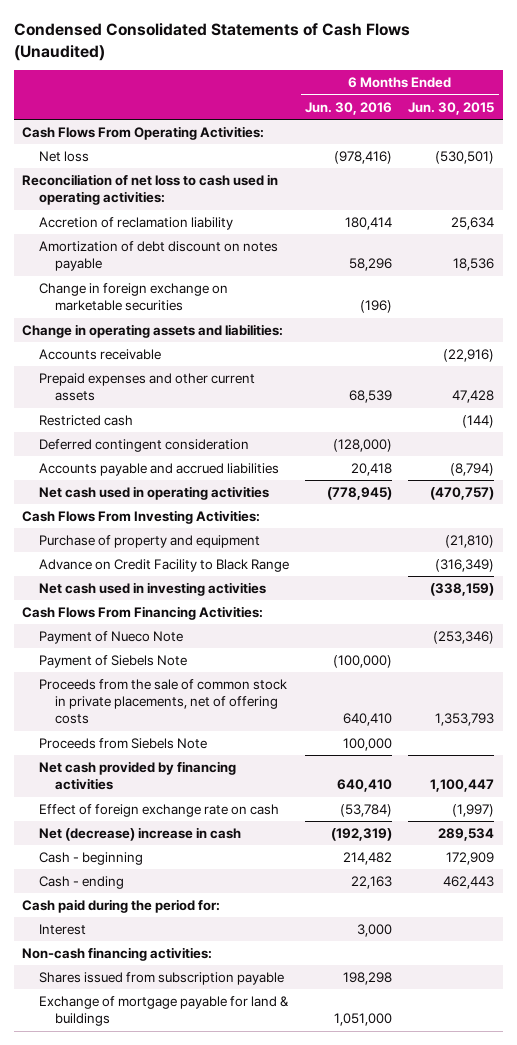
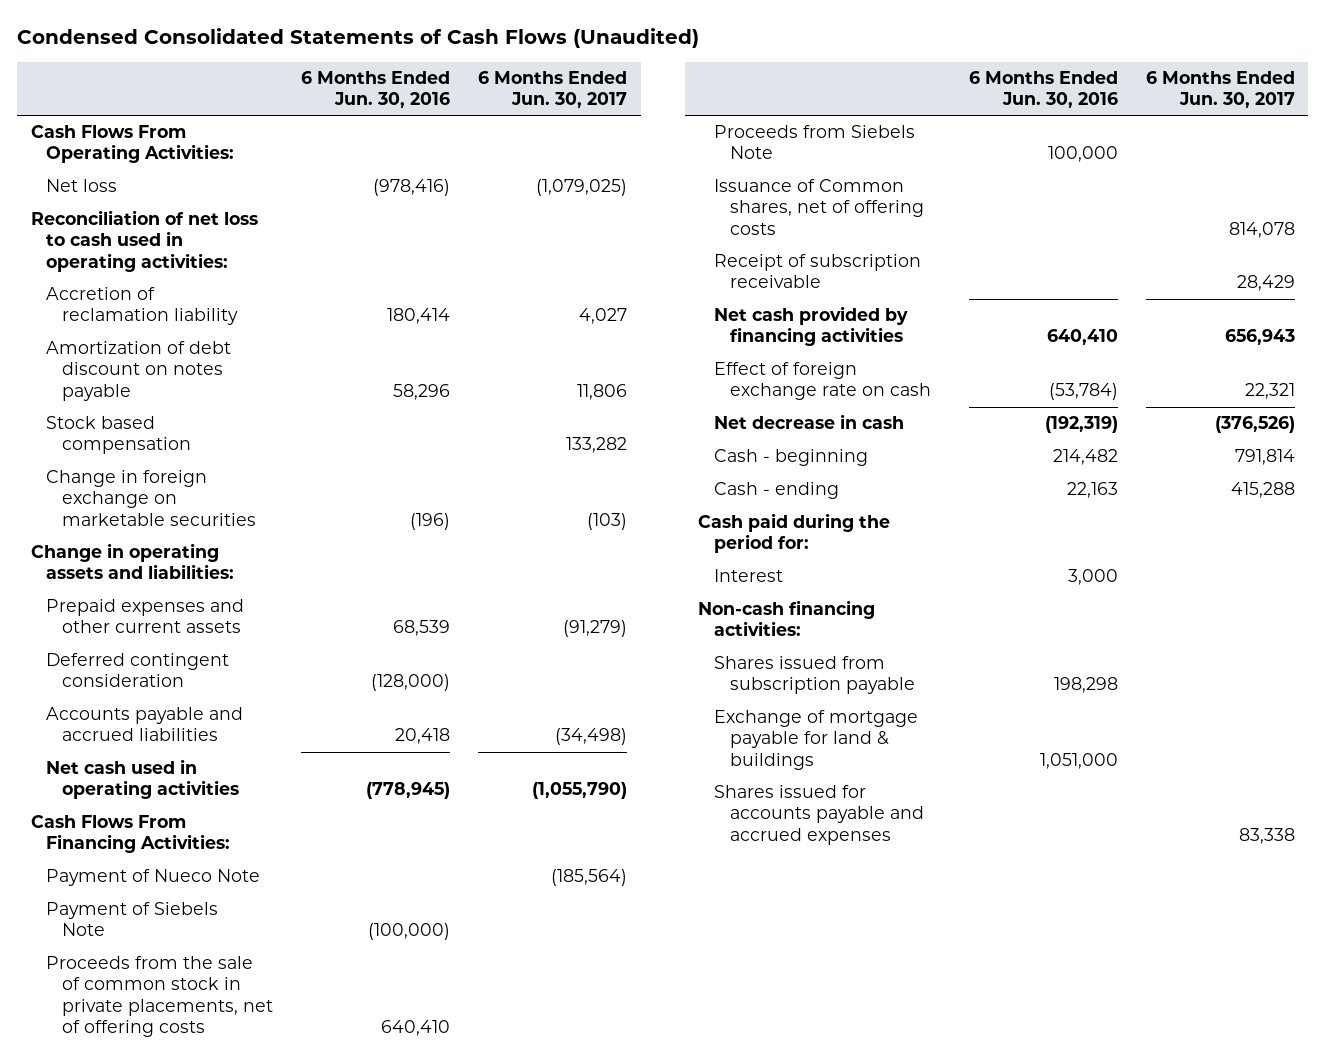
[408,101,495,115] Jun. 30, 2015 -> none
none -> [477,70,627,108] 6 Months Ended Jun. 30, 2017
none -> [46,416,192,455] Stock based compensation
[38,349,161,361] Accounts receivable -> none
[38,415,133,427] Restricted cash -> none
[22,510,261,525] Cash Flows From Investing Activities: -> none
[38,535,260,549] Purchase of property and equipment -> none
[38,559,289,573] Advance on Credit Facility to Black Range -> none
[38,582,266,597] Net cash used in investing activities -> none
none -> [714,179,924,235] Issuance of Common shares, net of offering costs
none -> [714,254,922,289] Receipt of subscription receivable
[38,827,241,842] Net (decrease) increase in cash -> [714,414,905,430] Net decrease in cash
none -> [714,785,924,845] Shares issued for accounts payable and accrued expenses

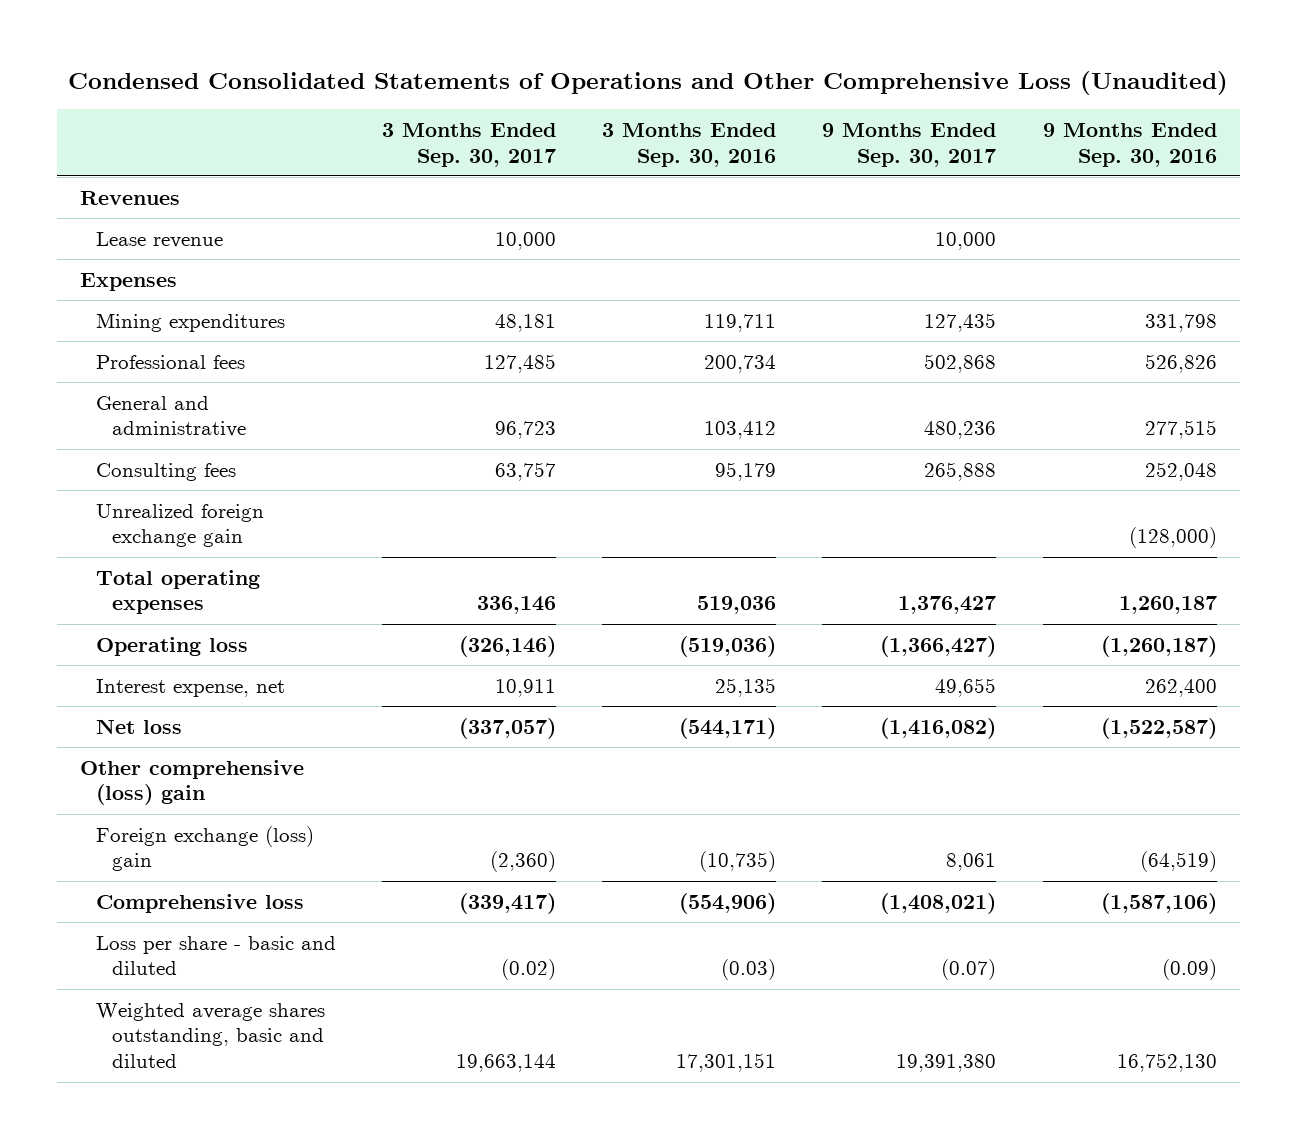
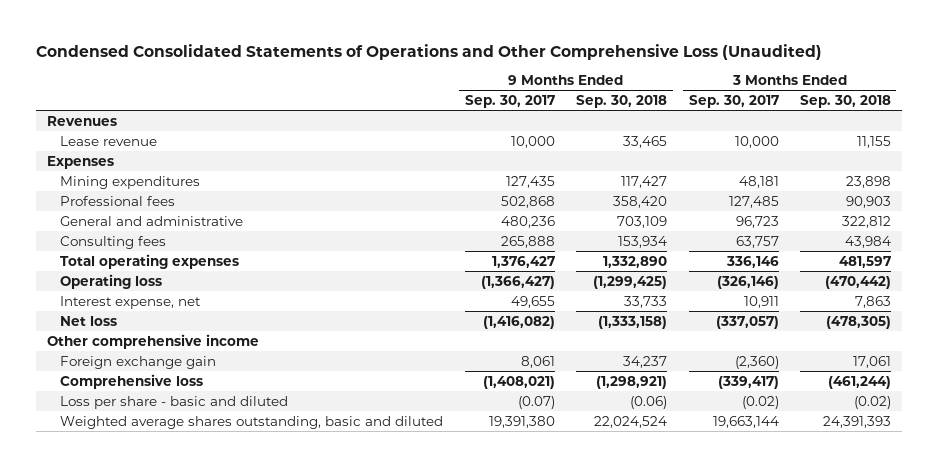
[602,122,777,167] 3 Months Ended Sep. 30, 2016 -> none
[1042,122,1217,167] 9 Months Ended Sep. 30, 2016 -> none
none -> [576,95,668,109] Sep. 30, 2018
none -> [800,95,892,109] Sep. 30, 2018
[95,503,264,548] Unrealized foreign exchange gain -> none
[79,759,304,806] Other comprehensive (loss) gain -> [46,333,259,349] Other comprehensive income
[95,825,314,872] Foreign exchange (loss) gain -> [60,355,217,369] Foreign exchange gain

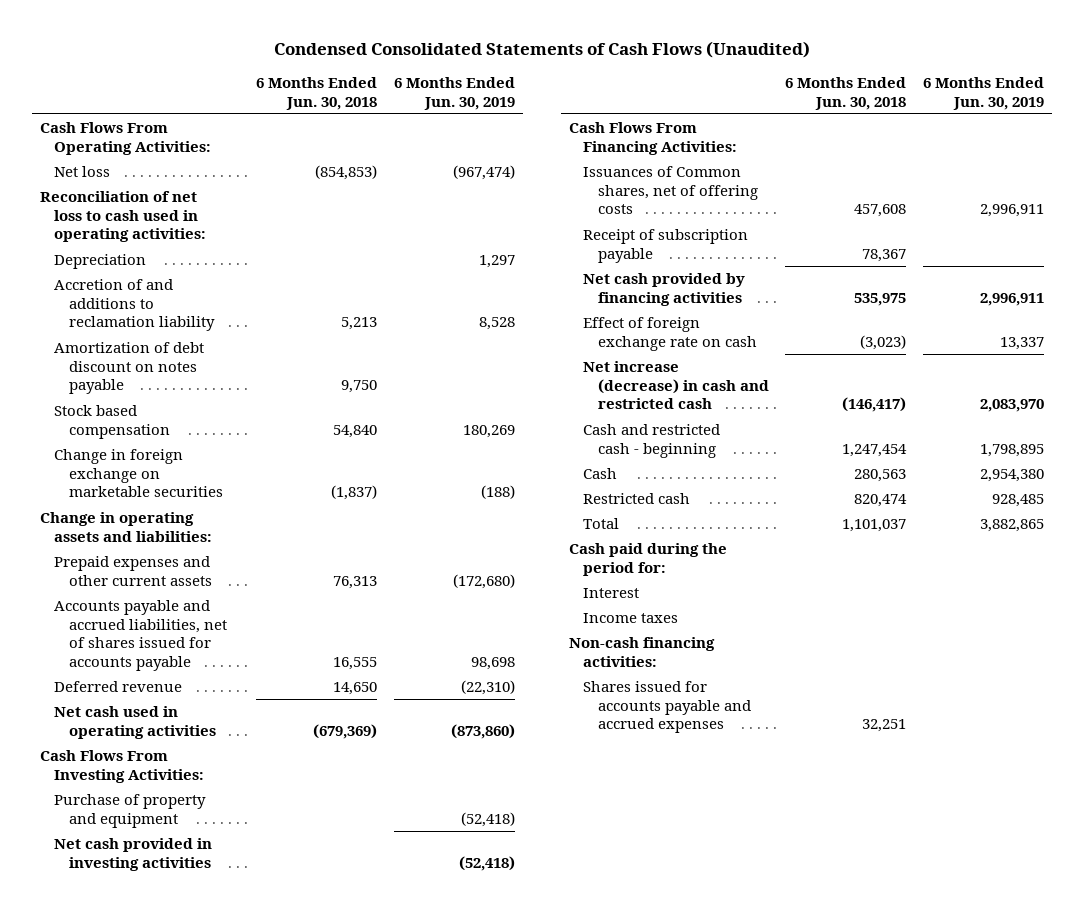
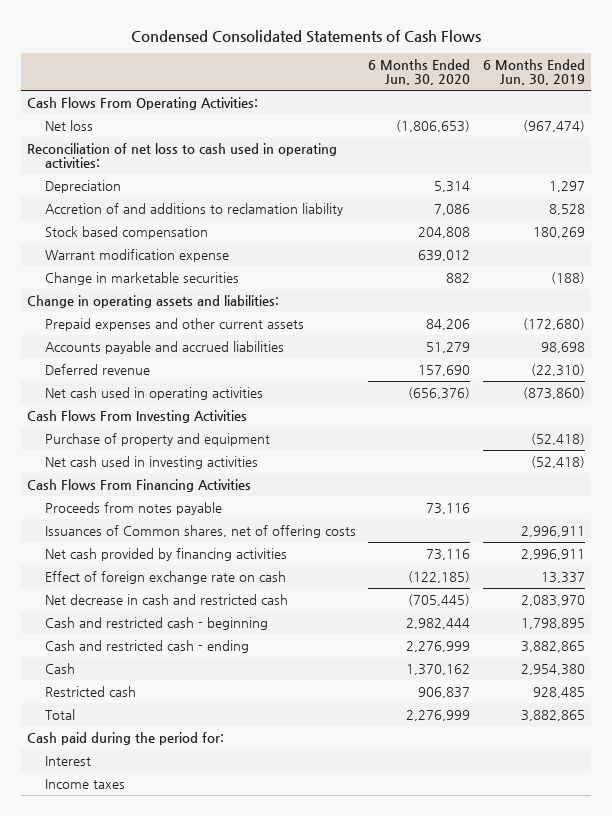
[274,40,811,58] Condensed Consolidated Statements of Cash Flows (Unaudited) -> [131,29,482,43] Condensed Consolidated Statements of Cash Flows
[256,76,378,110] 6 Months Ended Jun. 30, 2018 -> none
none -> [368,58,471,86] 6 Months Ended Jun. 30, 2020
[54,341,205,395] Amortization of debt discount on notes payable -> none
none -> [44,248,229,262] Warrant modification expense
[54,448,223,498] Change in foreign exchange on marketable securities -> [44,271,239,285] Change in marketable securities
[54,599,227,672] Accounts payable and accrued liabilities, net of shares issued for accounts payable -> [44,340,284,354] Accounts payable and accrued liabilities
[40,749,205,783] Cash Flows From Investing Activities: -> [27,409,248,423] Cash Flows From Investing Activities
[54,837,213,871] Net cash provided in investing activities -> [44,455,258,469] Net cash used in investing activities
[569,121,738,155] Cash Flows From Financing Activities: -> [27,478,252,492] Cash Flows From Financing Activities
none -> [44,501,222,515] Proceeds from notes payable
[583,228,749,263] Receipt of subscription payable -> none
[583,360,769,410] Net increase (decrease) in cash and restricted cash -> [44,593,288,605] Net decrease in cash and restricted cash
none -> [44,639,249,653] Cash and restricted cash - ending
[569,636,716,667] Non-cash financing activities: -> none
[583,680,751,734] Shares issued for accounts payable and accrued expenses -> none

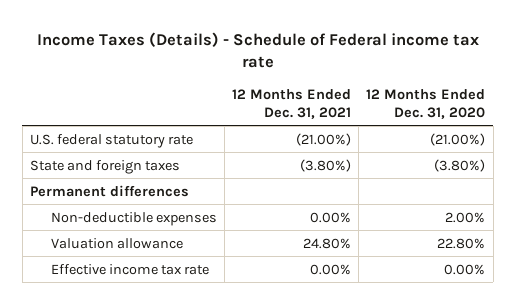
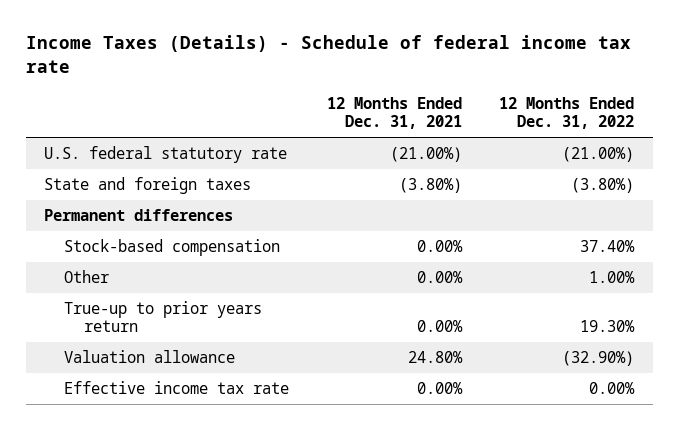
[36,31,479,69] Income Taxes (Details) - Schedule of Federal income tax rate -> [25,35,631,73] Income Taxes (Details) - Schedule of federal income tax rate
[366,89,486,119] 12 Months Ended Dec. 31, 2020 -> none
none -> [498,97,634,130] 12 Months Ended Dec. 31, 2022
[50,211,217,226] Non-deductible expenses -> none
none -> [64,238,281,256] Stock-based compensation
none -> [64,269,110,283] Other
none -> [64,300,263,333] True-up to prior years return

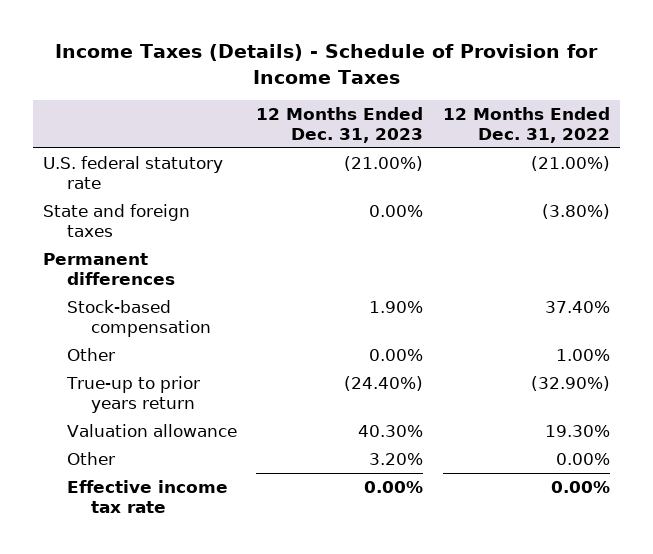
[25,35,631,73] Income Taxes (Details) - Schedule of federal income tax rate -> [55,44,599,84] Income Taxes (Details) - Schedule of Provision for Income Taxes
[326,97,462,130] 12 Months Ended Dec. 31, 2021 -> none
none -> [256,106,424,143] 12 Months Ended Dec. 31, 2023
[579,320,635,333] 19.30% -> [531,375,611,391] (32.90%)
[561,350,634,366] (32.90%) -> [545,424,611,437] 19.30%
none -> [66,451,115,465] Other

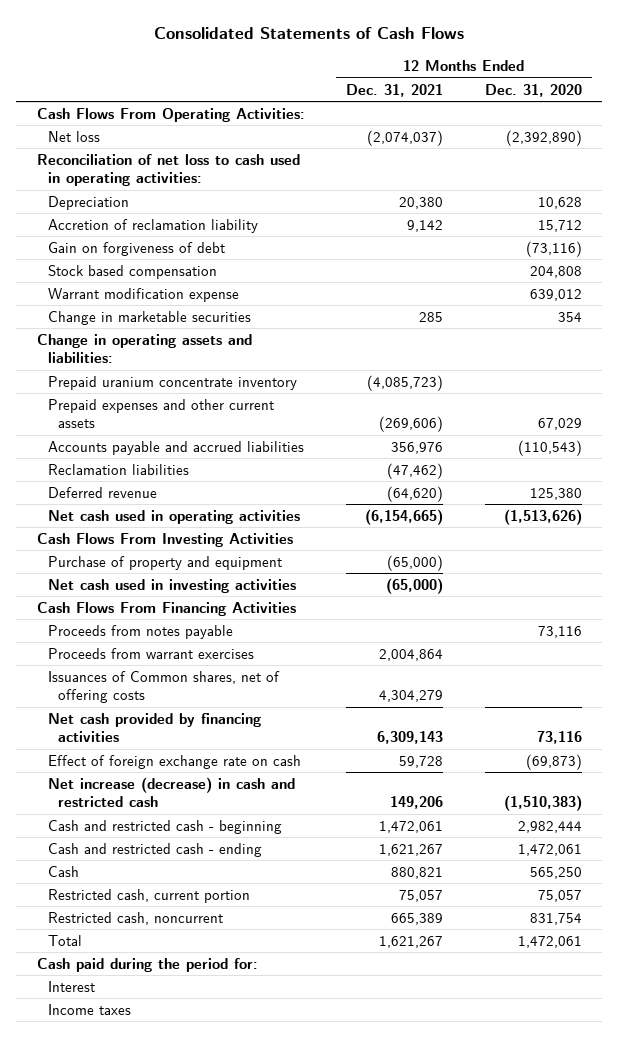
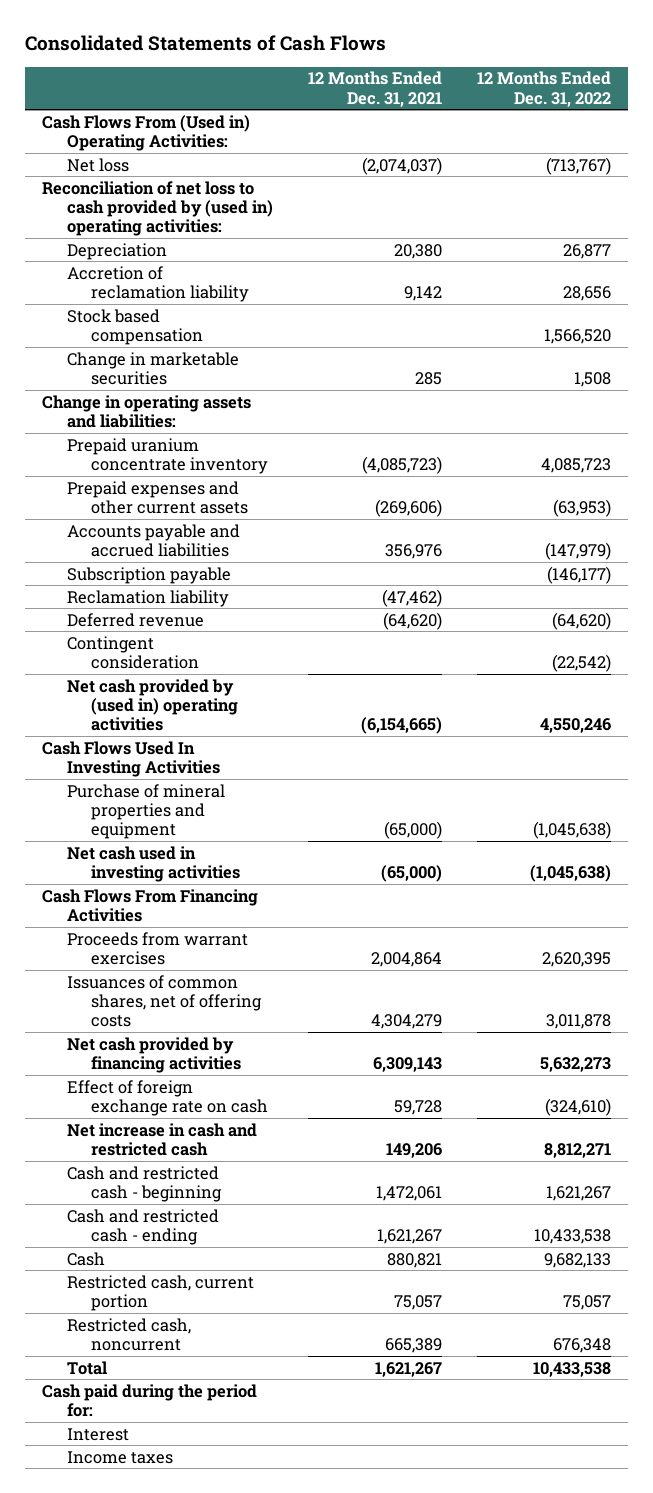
[484,83,582,97] Dec. 31, 2020 -> none
none -> [476,71,611,107] 12 Months Ended Dec. 31, 2022
[37,107,306,122] Cash Flows From Operating Activities: -> [42,114,251,151] Cash Flows From (Used in) Operating Activities:
[37,153,301,187] Reconciliation of net loss to cash used in operating activities: -> [42,180,273,237] Reconciliation of net loss to cash provided by (used in) operating activities:
[47,241,225,256] Gain on forgiveness of debt -> none
[47,287,239,302] Warrant modification expense -> none
none -> [66,566,231,584] Subscription payable
[47,463,189,475] Reclamation liabilities -> [66,589,229,607] Reclamation liability
none -> [66,635,200,669] Contingent consideration
[47,509,300,524] Net cash used in operating activities -> [66,678,239,732] Net cash provided by (used in) operating activities
[37,532,294,547] Cash Flows From Investing Activities -> [42,740,220,777] Cash Flows Used In Investing Activities
[47,555,282,570] Purchase of property and equipment -> [66,783,225,840] Purchase of mineral properties and equipment
[47,624,233,639] Proceeds from notes payable -> none
[47,670,280,704] Issuances of Common shares, net of offering costs -> [66,974,263,1028] Issuances of common shares, net of offering costs
[47,776,295,808] Net increase (decrease) in cash and restricted cash -> [66,1122,257,1156] Net increase in cash and restricted cash

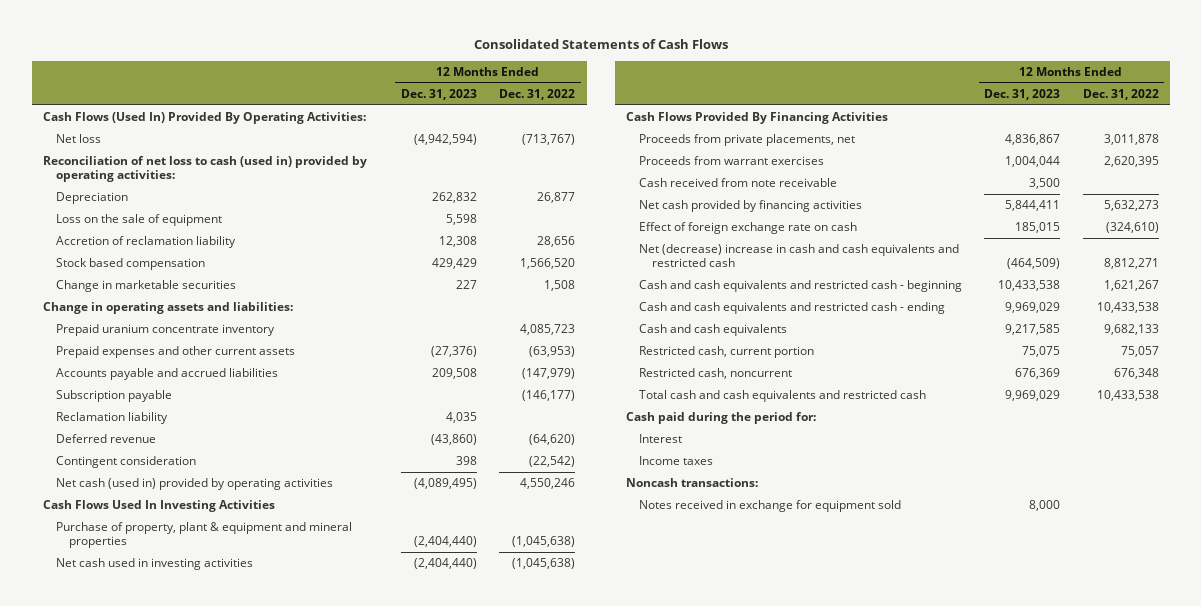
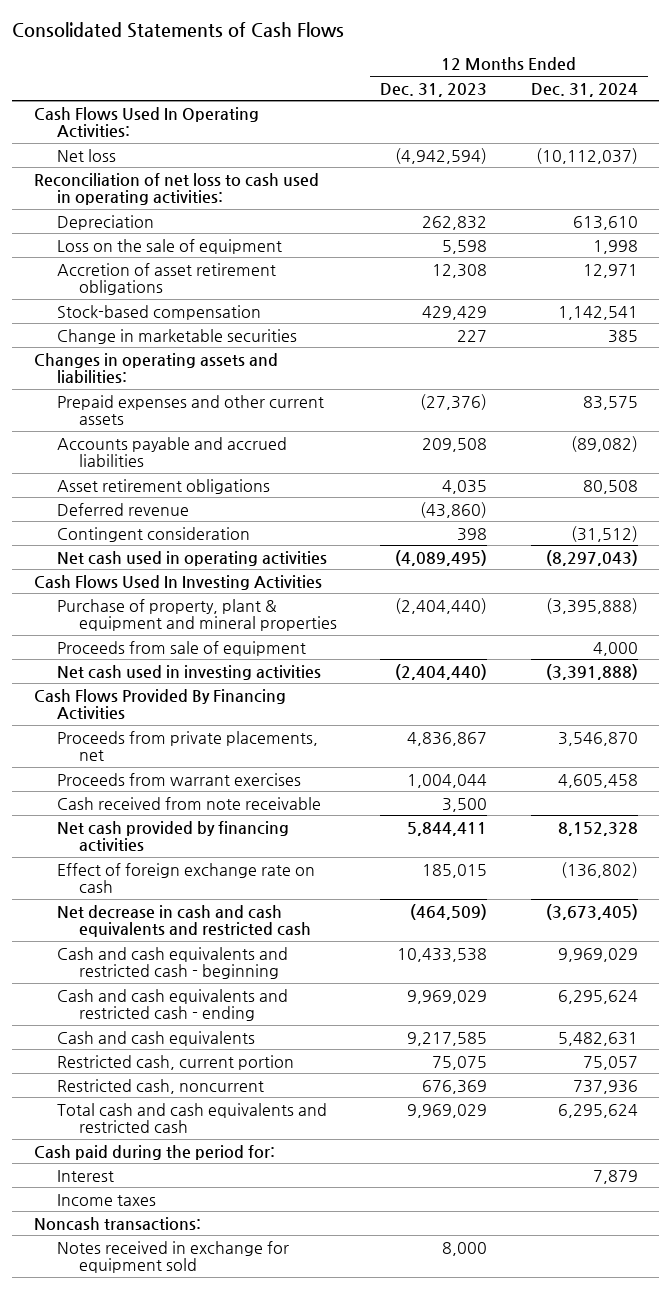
[499,88,576,100] Dec. 31, 2022 -> none
none -> [530,82,638,97] Dec. 31, 2024
[42,112,366,125] Cash Flows (Used In) Provided By Operating Activities: -> [34,106,260,139] Cash Flows Used In Operating Activities:
[42,156,367,183] Reconciliation of net loss to cash (used in) provided by operating activities: -> [34,172,320,206] Reconciliation of net loss to cash used in operating activities:
[55,236,236,249] Accretion of reclamation liability -> [56,262,276,296] Accretion of asset retirement obligations
[55,258,205,271] Stock based compensation -> [56,304,261,320] Stock-based compensation
[55,324,275,337] Prepaid uranium concentrate inventory -> none
[42,302,293,315] Change in operating assets and liabilities: -> [34,352,279,384] Changes in operating assets and liabilities:
[55,390,172,403] Subscription payable -> none
[55,412,168,425] Reclamation liability -> [56,478,270,494] Asset retirement obligations
[55,478,333,491] Net cash (used in) provided by operating activities -> [56,550,327,566] Net cash used in operating activities
none -> [56,640,306,656] Proceeds from sale of equipment
[639,244,960,268] Net (decrease) increase in cash and cash equivalents and restricted cash -> [56,904,312,938] Net decrease in cash and cash equivalents and restricted cash

